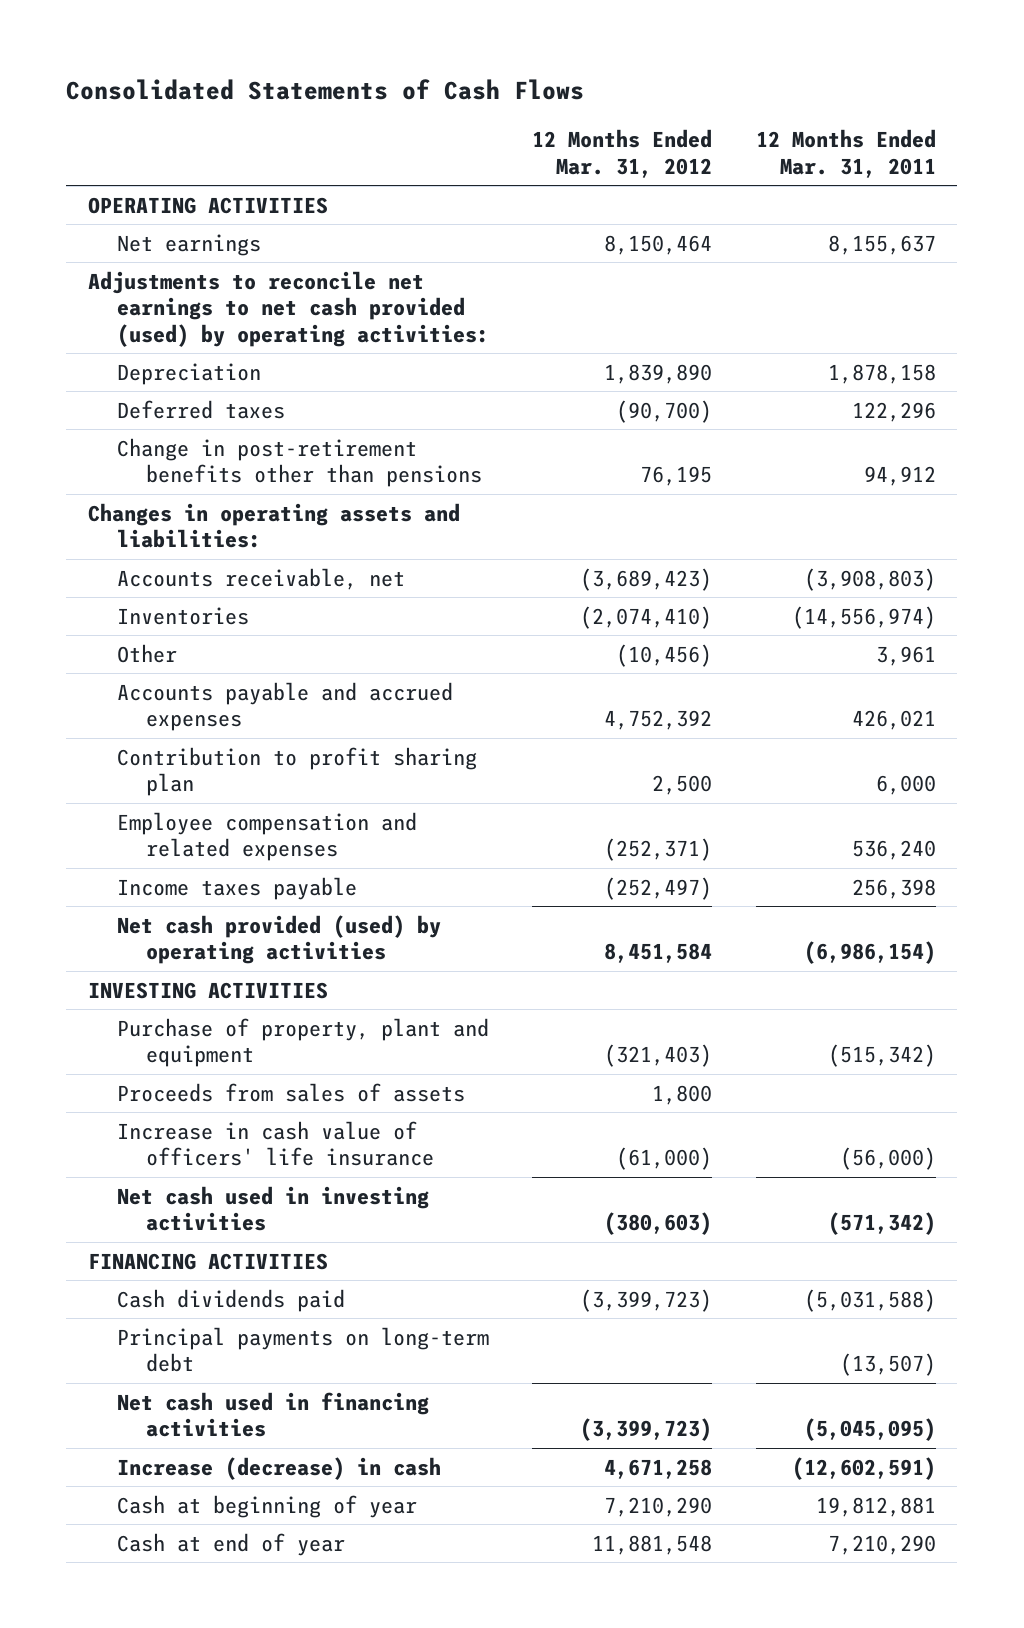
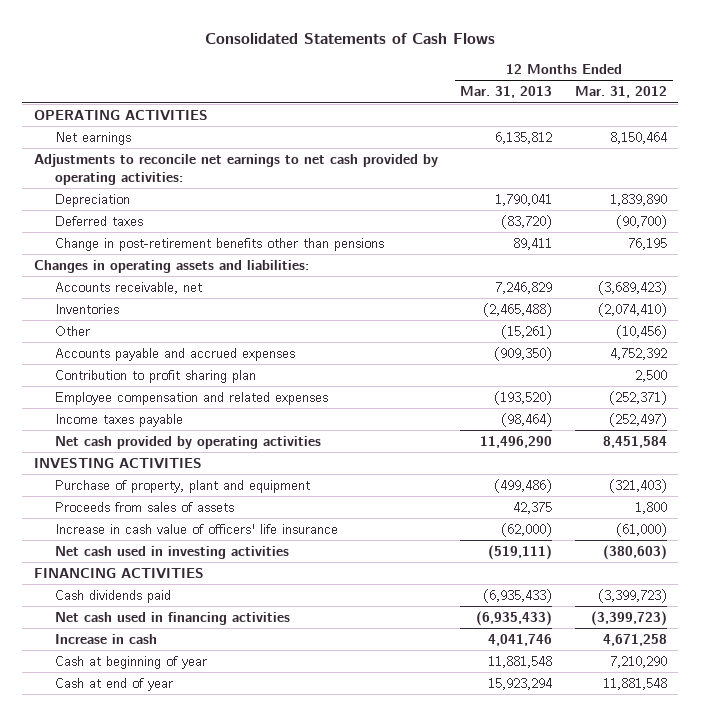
[755,129,936,178] 12 Months Ended Mar. 31, 2011 -> none
none -> [460,86,553,99] Mar. 31, 2013
[88,270,489,347] Adjustments to reconcile net earnings to net cash provided (used) by operating activities: -> [33,153,438,185] Adjustments to reconcile net earnings to net cash provided by operating activities:
[116,914,441,965] Net cash provided (used) by operating activities -> [54,435,321,449] Net cash provided by operating activities
[116,1326,489,1373] Principal payments on long-term debt -> none
[116,1456,441,1480] Increase (decrease) in cash -> [54,633,157,644] Increase in cash

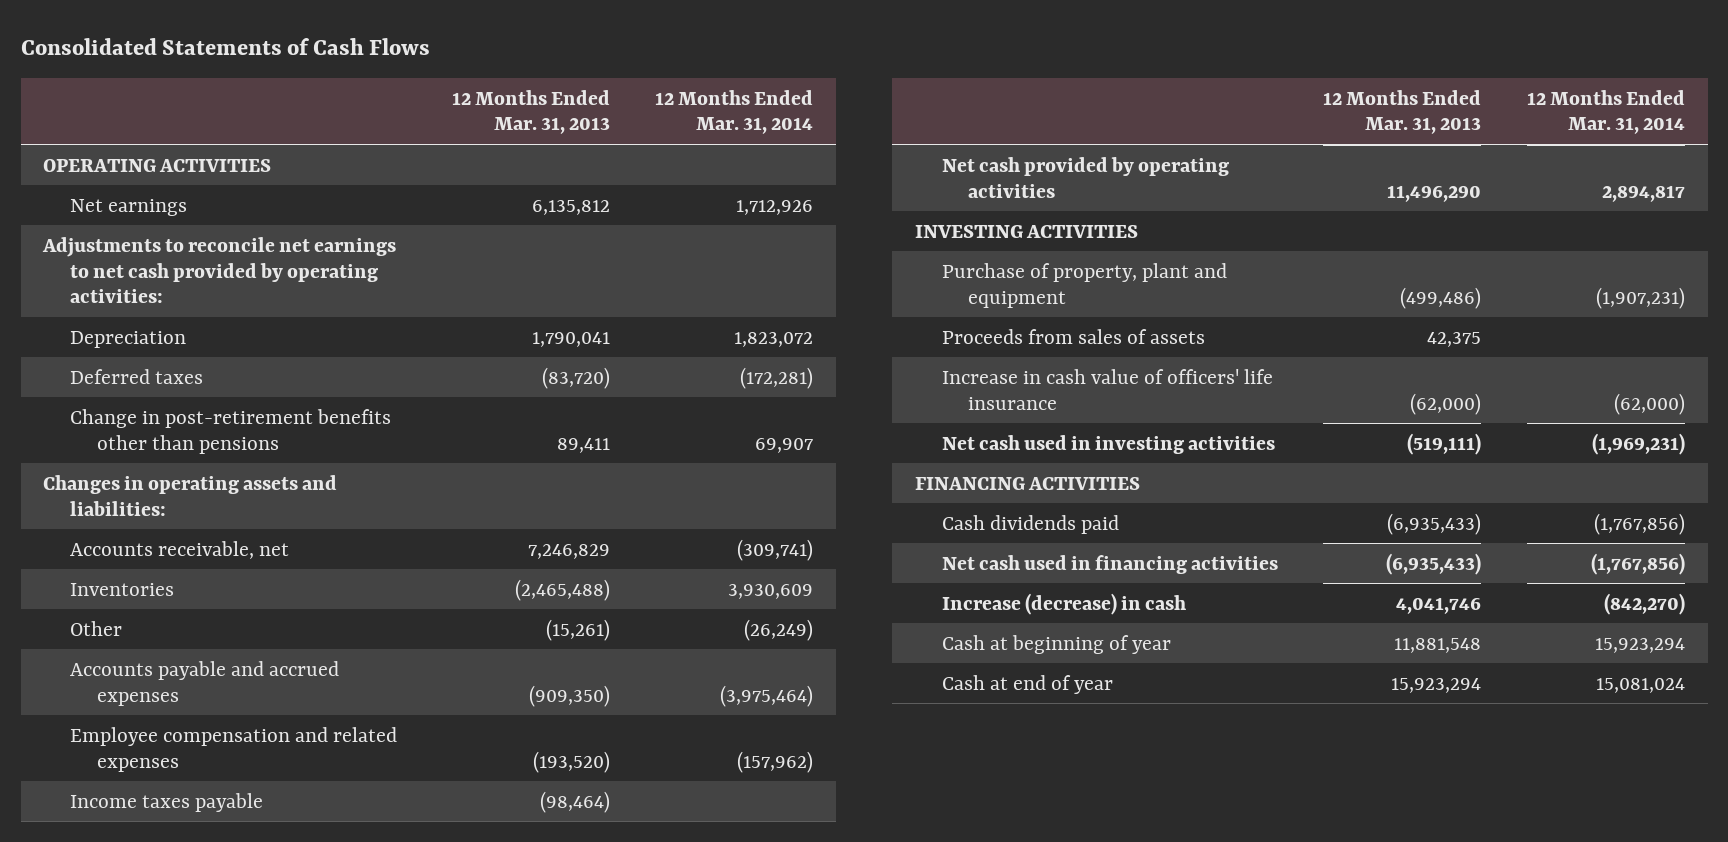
[575,86,668,99] Mar. 31, 2012 -> none
none -> [655,89,814,135] 12 Months Ended Mar. 31, 2014
[54,369,256,383] Contribution to profit sharing plan -> none
[54,633,157,644] Increase in cash -> [941,592,1186,615] Increase (decrease) in cash

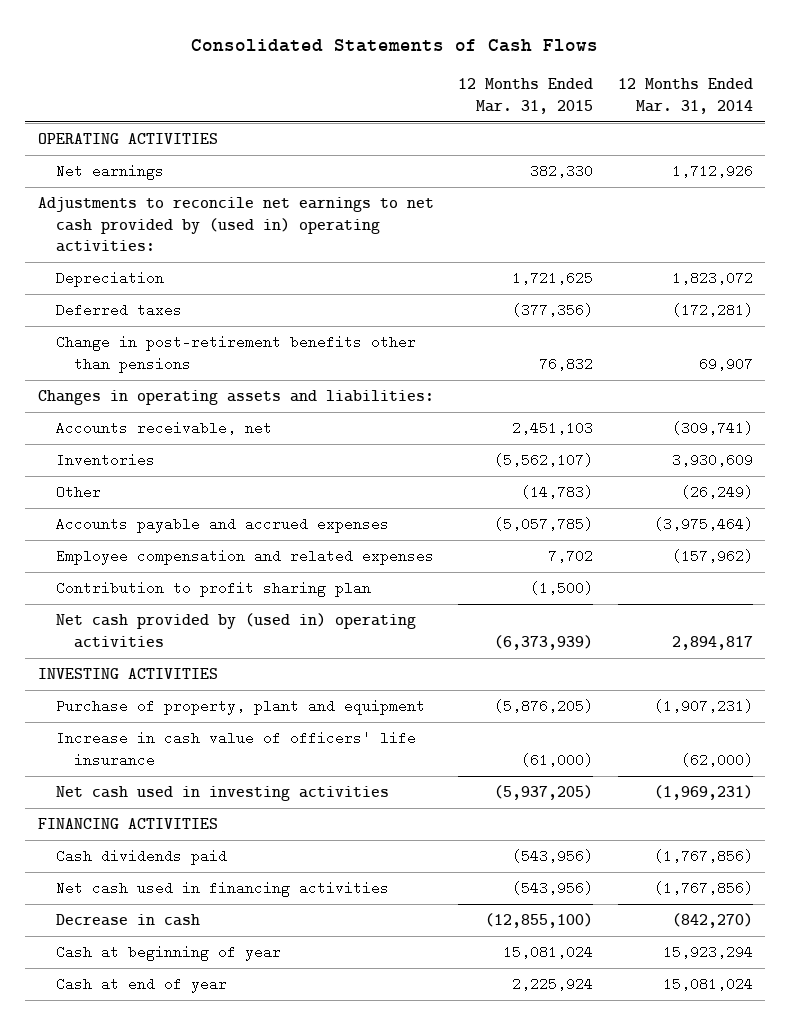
[451,89,610,135] 12 Months Ended Mar. 31, 2013 -> none
none -> [458,78,594,115] 12 Months Ended Mar. 31, 2015
[42,236,397,304] Adjustments to reconcile net earnings to net cash provided by operating activities: -> [37,197,434,253] Adjustments to reconcile net earnings to net cash provided by (used in) operating activities:
[69,792,263,812] Income taxes payable -> none
none -> [55,581,371,598] Contribution to profit sharing plan
[941,156,1229,198] Net cash provided by operating activities -> [55,613,416,648] Net cash provided by (used in) operating activities
[941,328,1205,344] Proceeds from sales of assets -> none
[941,592,1186,615] Increase (decrease) in cash -> [55,914,200,927] Decrease in cash

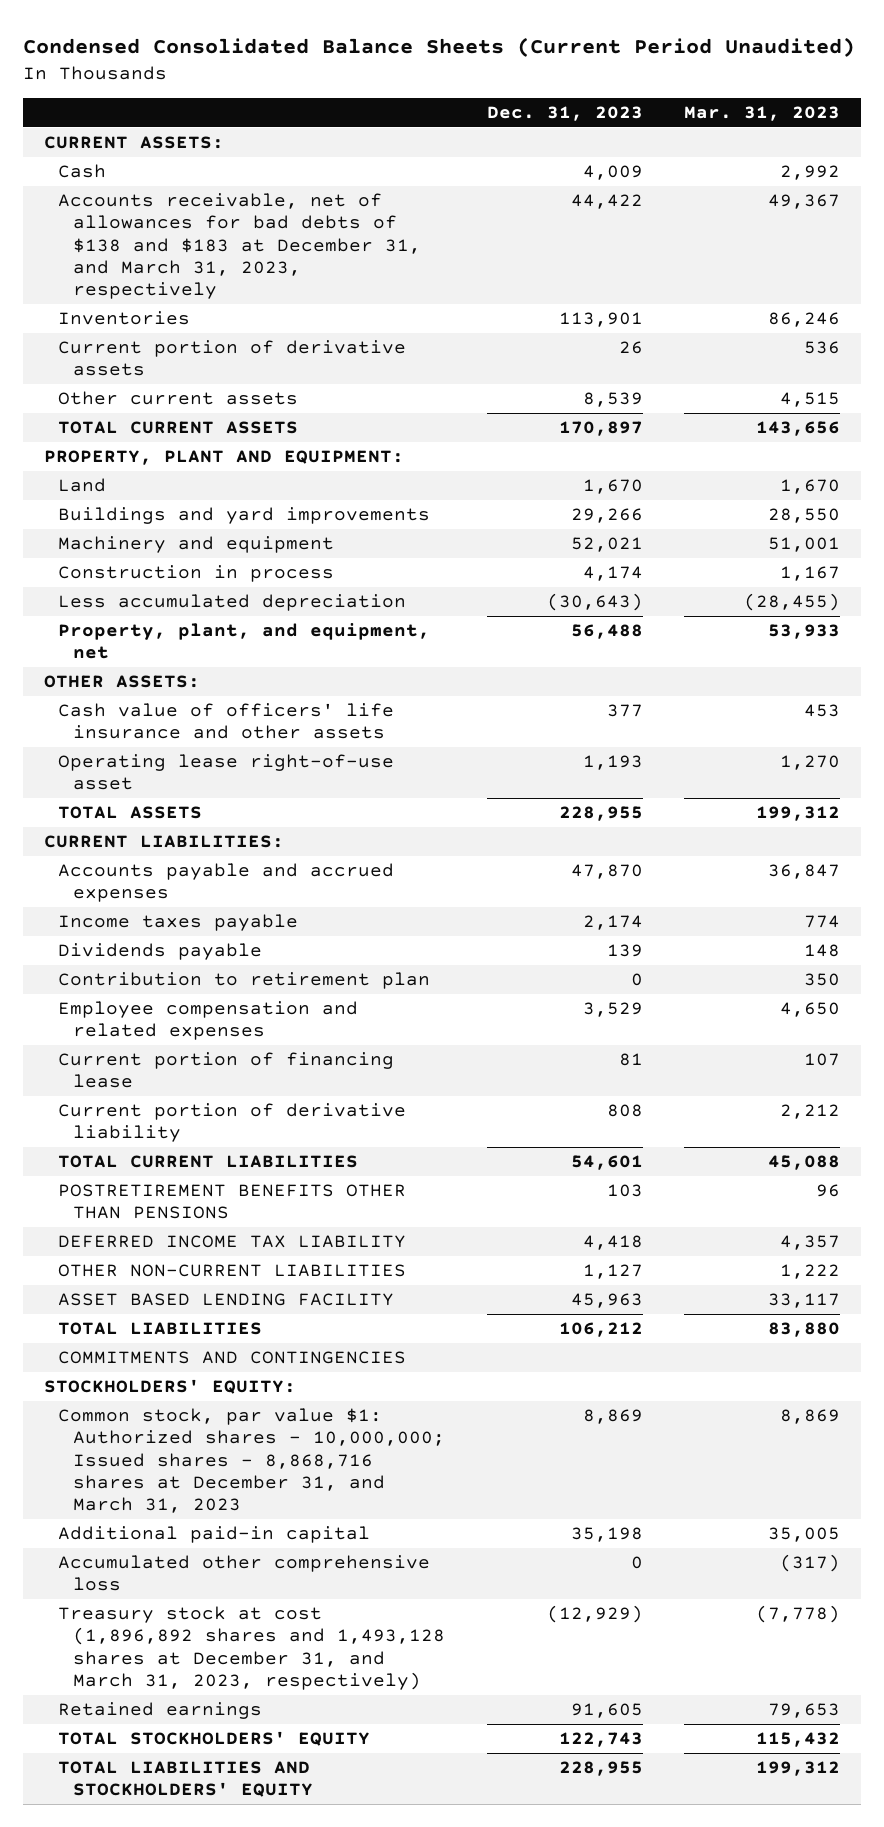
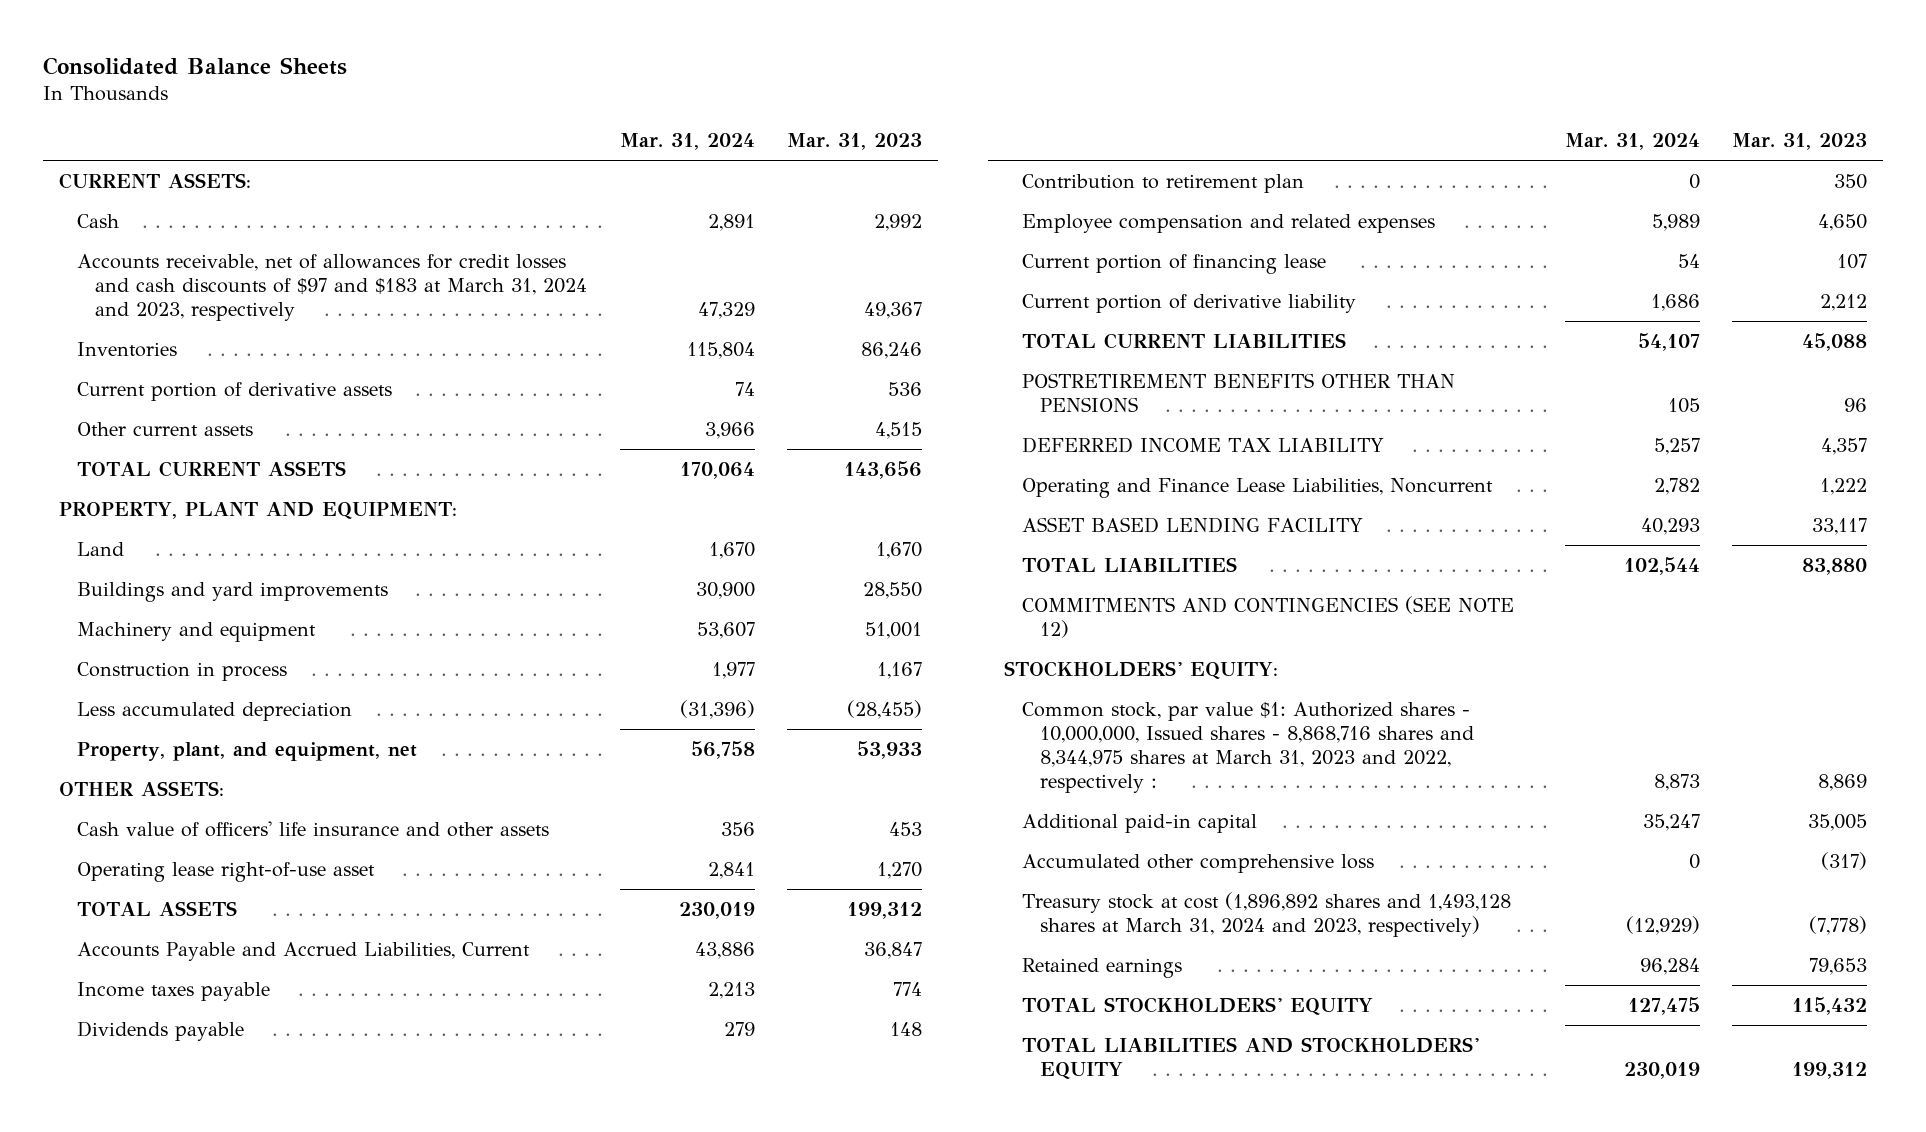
[22,36,855,57] Condensed Consolidated Balance Sheets (Current Period Unaudited) -> [42,56,347,75] Consolidated Balance Sheets
[486,105,643,121] Dec. 31, 2023 -> none
none -> [619,132,755,150] Mar. 31, 2024
[58,192,422,300] Accounts receivable, net of allowances for bad debts of $138 and $183 at December 31, and March 31, 2023, respectively -> [77,253,588,322] Accounts receivable, net of allowances for credit losses and cash discounts of $97 and $183 at March 31, 2024 and 2023, respectively
[43,834,284,848] CURRENT LIABILITIES: -> none
[58,862,395,903] Accounts payable and accrued expenses -> [77,941,531,961] Accounts Payable and Accrued Liabilities, Current
[58,1263,407,1277] OTHER NON-CURRENT LIABILITIES -> [1022,477,1494,498] Operating and Finance Lease Liabilities, Noncurrent
[58,1350,407,1364] COMMITMENTS AND CONTINGENCIES -> [1022,595,1515,638] COMMITMENTS AND CONTINGENCIES (SEE NOTE 12)
[58,1407,446,1514] Common stock, par value $1: Authorized shares - 10,000,000; Issued shares - 8,868,716 shares at December 31, and March 31, 2023 -> [1022,701,1475,794] Common stock, par value $1: Authorized shares - 10,000,000, Issued shares - 8,868,716 shares and 8,344,975 shares at March 31, 2023 and 2022, respectively :
[58,1605,446,1690] Treasury stock at cost (1,896,892 shares and 1,493,128 shares at December 31, and March 31, 2023, respectively) -> [1022,891,1512,937] Treasury stock at cost (1,896,892 shares and 1,493,128 shares at March 31, 2024 and 2023, respectively)

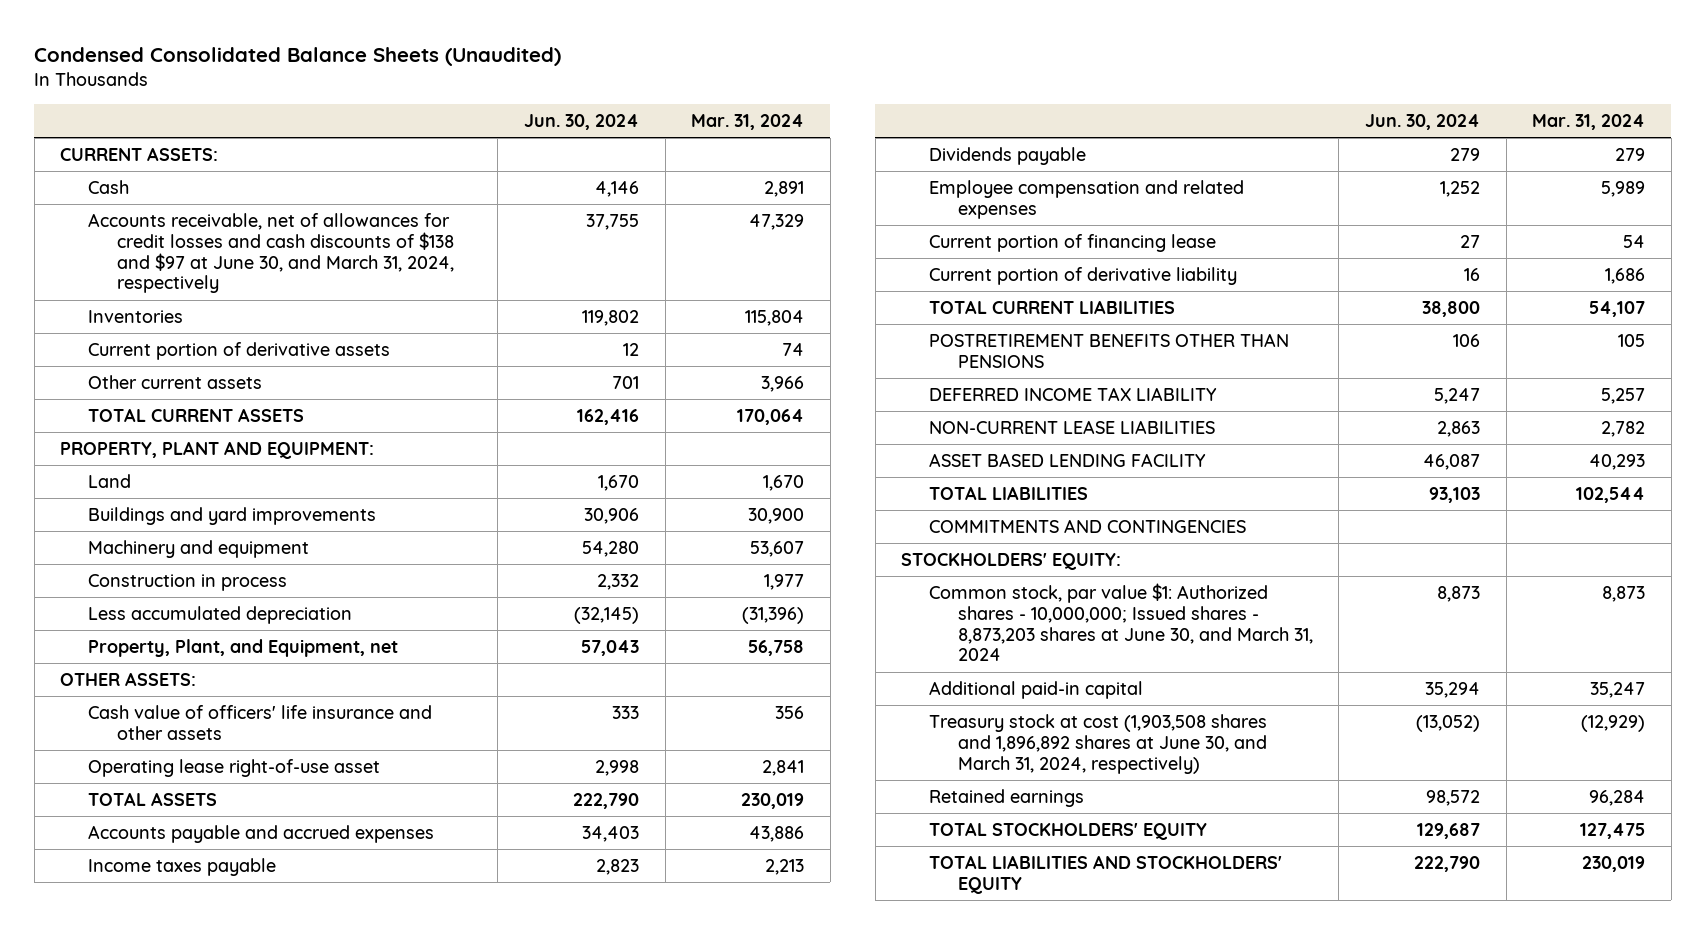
[42,56,347,75] Consolidated Balance Sheets -> [34,46,562,66] Condensed Consolidated Balance Sheets (Unaudited)
[787,132,923,150] Mar. 31, 2023 -> none
none -> [523,113,639,130] Jun. 30, 2024
[77,253,588,322] Accounts receivable, net of allowances for credit losses and cash discounts of $97 and $183 at March 31, 2024 and 2023, respectively -> [88,212,454,294] Accounts receivable, net of allowances for credit losses and cash discounts of $138 and $97 at June 30, and March 31, 2024, respectively
[77,741,418,761] Property, plant, and equipment, net -> [88,638,399,657] Property, Plant, and Equipment, net
[77,941,531,961] Accounts Payable and Accrued Liabilities, Current -> [88,824,435,843] Accounts payable and accrued expenses
[1022,173,1305,193] Contribution to retirement plan -> none
[1022,477,1494,498] Operating and Finance Lease Liabilities, Noncurrent -> [929,419,1216,434] NON-CURRENT LEASE LIABILITIES
[1022,595,1515,638] COMMITMENTS AND CONTINGENCIES (SEE NOTE 12) -> [929,518,1247,533] COMMITMENTS AND CONTINGENCIES
[1022,701,1475,794] Common stock, par value $1: Authorized shares - 10,000,000, Issued shares - 8,868,716 shares and 8,344,975 shares at March 31, 2023 and 2022, respectively : -> [929,582,1313,662] Common stock, par value $1: Authorized shares - 10,000,000; Issued shares - 8,873,203 shares at June 30, and March 31, 2024
[1022,853,1375,873] Accumulated other comprehensive loss -> none
[1022,891,1512,937] Treasury stock at cost (1,896,892 shares and 1,493,128 shares at March 31, 2024 and 2023, respectively) -> [929,713,1268,774] Treasury stock at cost (1,903,508 shares and 1,896,892 shares at June 30, and March 31, 2024, respectively)

